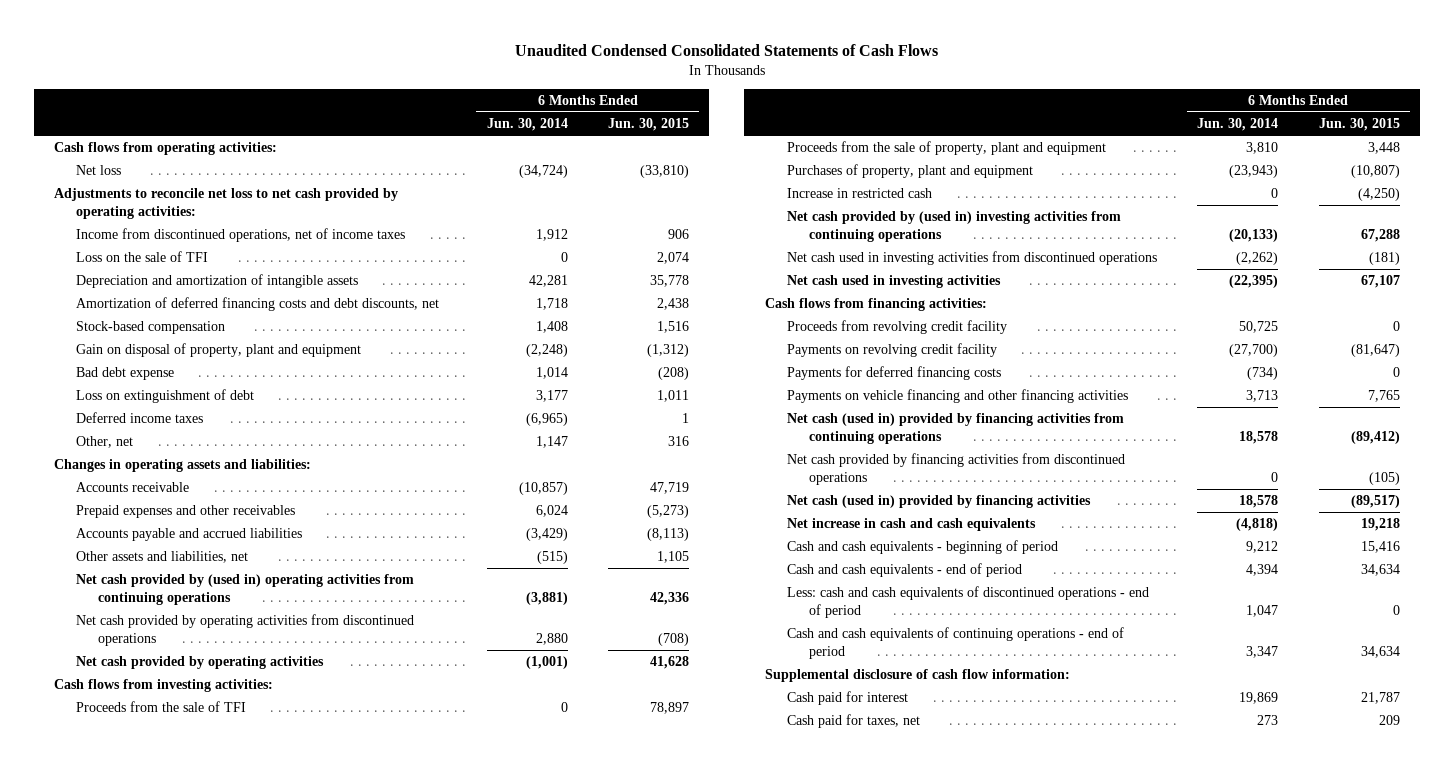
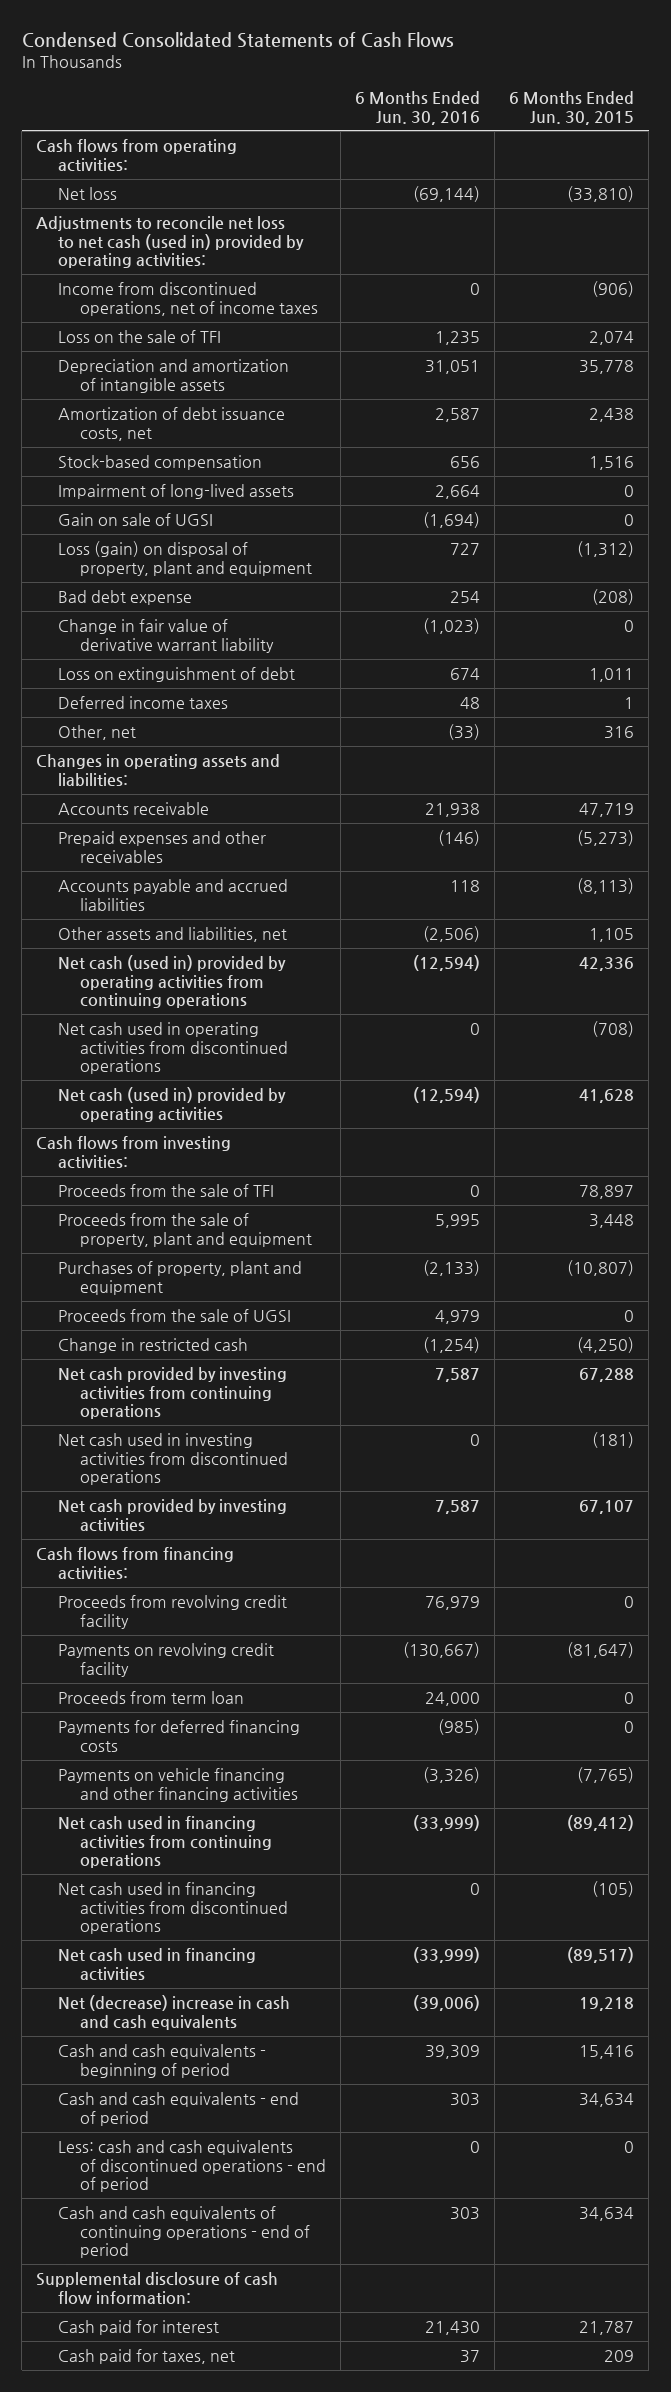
[514,43,938,56] Unaudited Condensed Consolidated Statements of Cash Flows -> [21,32,454,49] Condensed Consolidated Statements of Cash Flows
[486,118,568,132] Jun. 30, 2014 -> none
none -> [355,90,481,125] 6 Months Ended Jun. 30, 2016
[53,188,398,219] Adjustments to reconcile net loss to net cash provided by operating activities: -> [36,215,305,269] Adjustments to reconcile net loss to net cash (used in) provided by operating activities:
[667,229,689,240] 906 -> [592,280,635,297] (906)
[76,297,440,312] Amortization of deferred financing costs and debt discounts, net -> [58,406,286,441] Amortization of debt issuance costs, net
none -> [58,483,295,499] Impairment of long-lived assets
none -> [58,512,214,526] Gain on sale of UGSI
[76,343,362,358] Gain on disposal of property, plant and equipment -> [58,540,312,576] Loss (gain) on disposal of property, plant and equipment
none -> [58,618,274,653] Change in fair value of derivative warrant liability
[76,574,415,605] Net cash provided by (used in) operating activities from continuing operations -> [58,954,287,1009] Net cash (used in) provided by operating activities from continuing operations
[76,614,415,646] Net cash provided by operating activities from discontinued operations -> [58,1021,288,1075] Net cash used in operating activities from discontinued operations
[76,656,325,670] Net cash provided by operating activities -> [58,1086,287,1122] Net cash (used in) provided by operating activities
none -> [58,1308,292,1322] Proceeds from the sale of UGSI
[786,188,932,199] Increase in restricted cash -> [58,1337,249,1353] Change in restricted cash
[786,211,1121,242] Net cash provided by (used in) investing activities from continuing operations -> [58,1366,288,1420] Net cash provided by investing activities from continuing operations
[786,275,1001,289] Net cash used in investing activities -> [58,1498,288,1532] Net cash provided by investing activities
none -> [58,1690,245,1704] Proceeds from term loan
[1367,390,1400,403] 7,765 -> [577,1766,635,1783] (7,765)
[786,413,1124,444] Net cash (used in) provided by financing activities from continuing operations -> [58,1815,272,1869] Net cash used in financing activities from continuing operations
[786,453,1125,485] Net cash provided by financing activities from discontinued operations -> [58,1881,288,1935] Net cash used in financing activities from discontinued operations
[786,495,1091,509] Net cash (used in) provided by financing activities -> [58,1947,257,1981] Net cash used in financing activities
[786,518,1036,532] Net increase in cash and cash equivalents -> [58,1994,291,2030] Net (decrease) increase in cash and cash equivalents

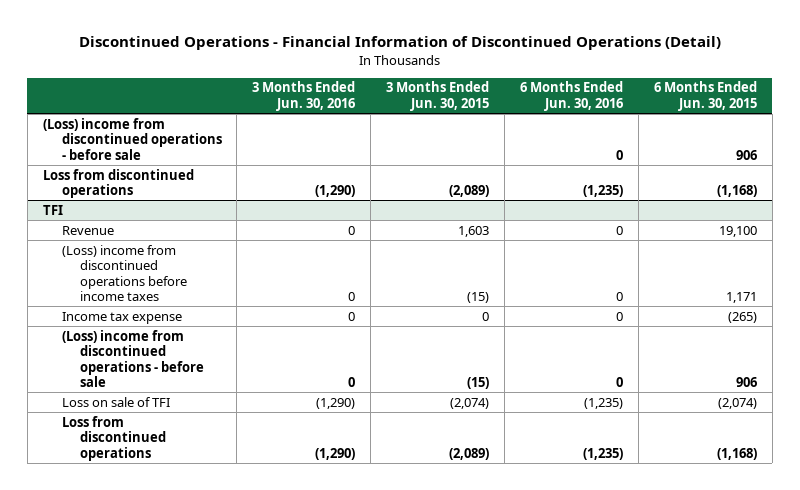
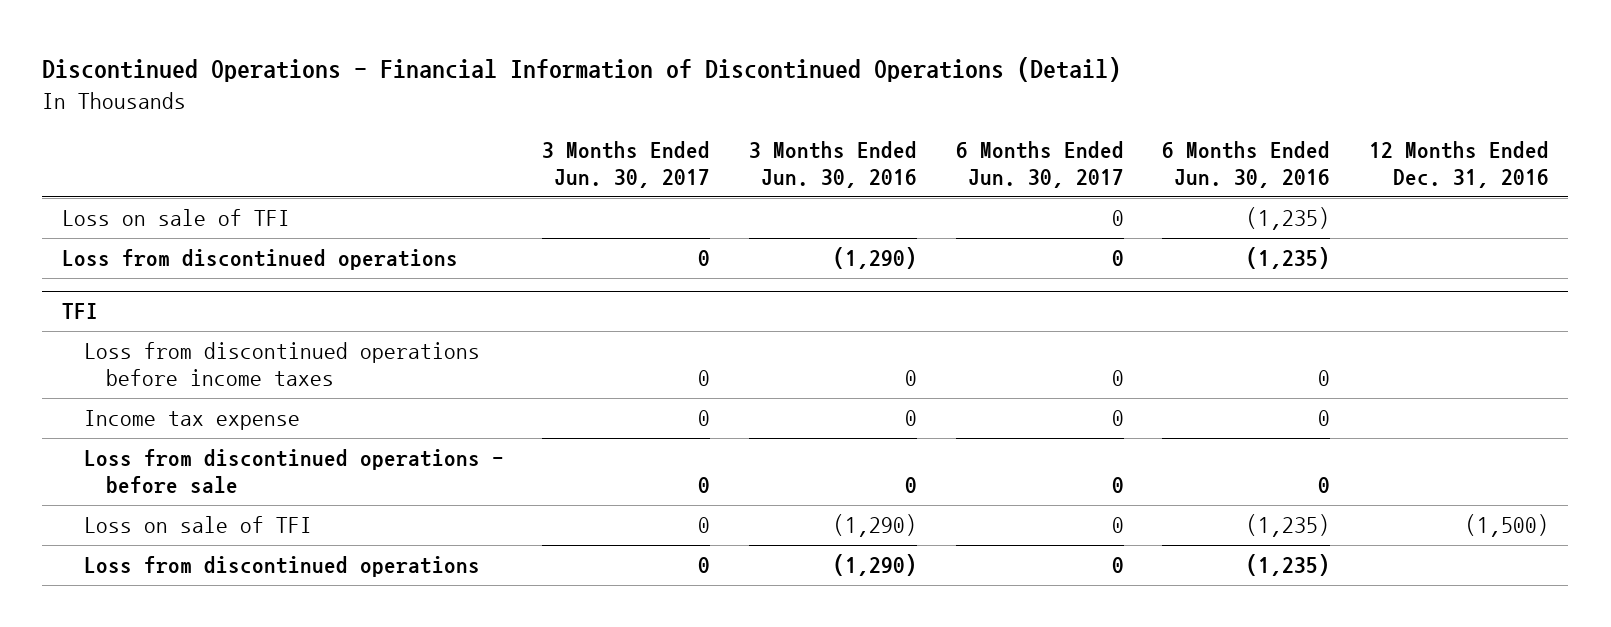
[386,81,490,111] 3 Months Ended Jun. 30, 2015 -> none
[653,81,757,111] 6 Months Ended Jun. 30, 2015 -> none
none -> [542,141,711,188] 3 Months Ended Jun. 30, 2017
none -> [955,141,1124,188] 6 Months Ended Jun. 30, 2017
none -> [1368,141,1549,188] 12 Months Ended Dec. 31, 2016
[42,117,222,160] (Loss) income from discontinued operations - before sale -> none
none -> [61,209,290,227] Loss on sale of TFI
[61,225,114,235] Revenue -> none
[61,244,188,302] (Loss) income from discontinued operations before income taxes -> [83,342,480,386] Loss from discontinued operations before income taxes
[61,329,205,388] (Loss) income from discontinued operations - before sale -> [83,449,504,493] Loss from discontinued operations - before sale

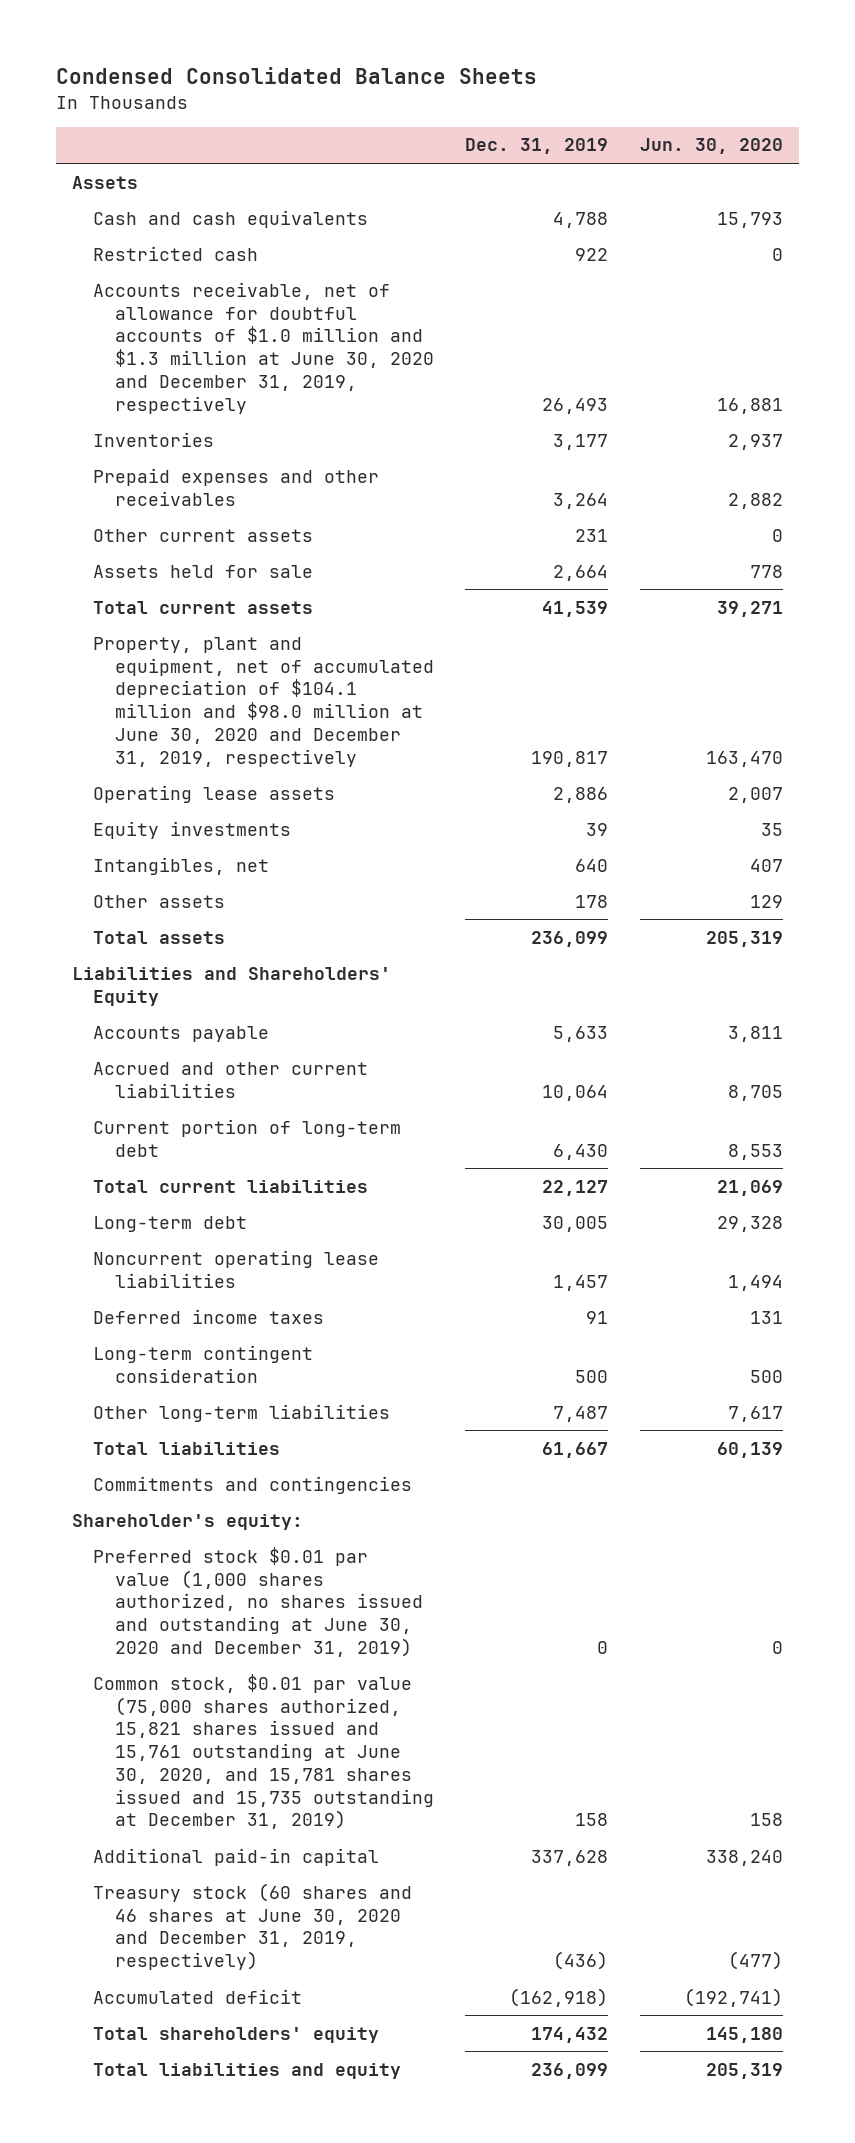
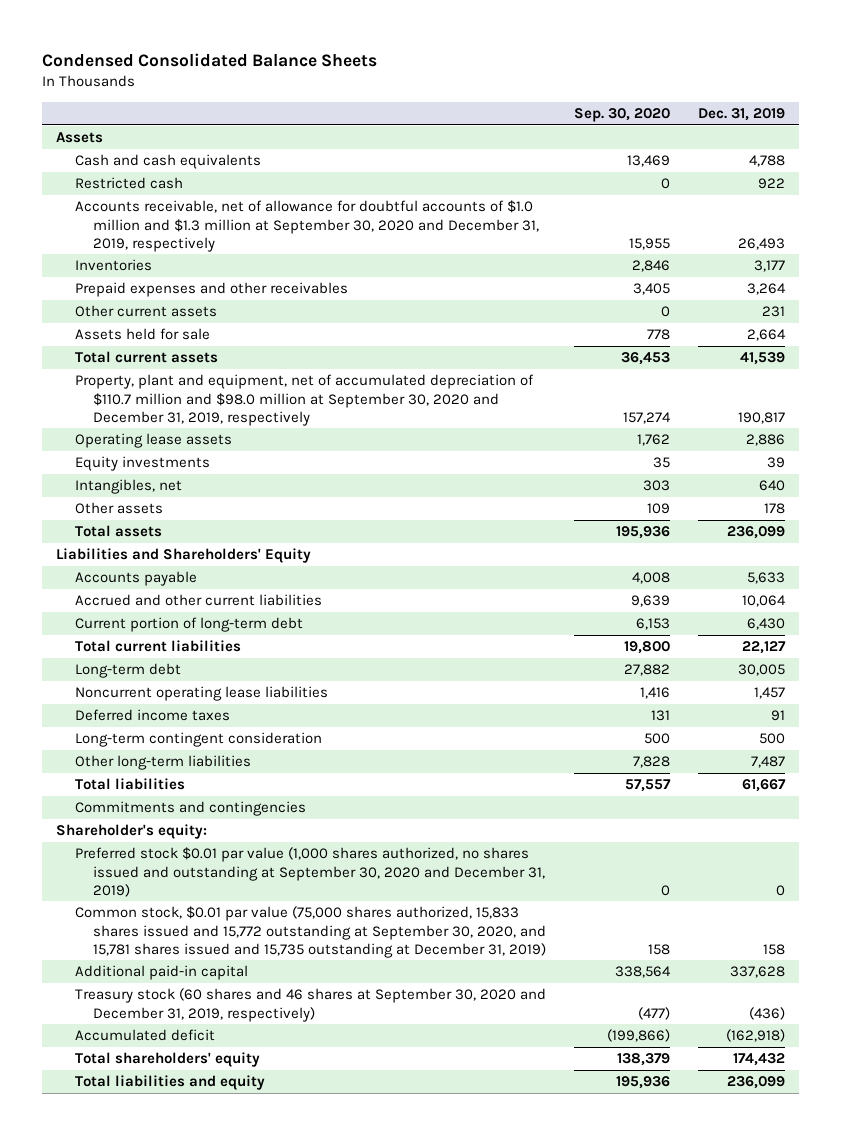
[639,138,783,155] Jun. 30, 2020 -> none
none -> [573,107,670,122] Sep. 30, 2020
[93,281,434,414] Accounts receivable, net of allowance for doubtful accounts of $1.0 million and $1.3 million at June 30, 2020 and December 31, 2019, respectively -> [74,200,540,252] Accounts receivable, net of allowance for doubtful accounts of $1.0 million and $1.3 million at September 30, 2020 and December 31, 2019, respectively
[93,636,434,767] Property, plant and equipment, net of accumulated depreciation of $104.1 million and $98.0 million at June 30, 2020 and December 31, 2019, respectively -> [74,374,534,426] Property, plant and equipment, net of accumulated depreciation of $110.7 million and $98.0 million at September 30, 2020 and December 31, 2019, respectively
[93,1546,423,1657] Preferred stock $0.01 par value (1,000 shares authorized, no shares issued and outstanding at June 30, 2020 and December 31, 2019) -> [74,847,546,897] Preferred stock $0.01 par value (1,000 shares authorized, no shares issued and outstanding at September 30, 2020 and December 31, 2019)
[93,1673,434,1830] Common stock, $0.01 par value (75,000 shares authorized, 15,821 shares issued and 15,761 outstanding at June 30, 2020, and 15,781 shares issued and 15,735 outstanding at December 31, 2019) -> [74,906,547,958] Common stock, $0.01 par value (75,000 shares authorized, 15,833 shares issued and 15,772 outstanding at September 30, 2020, and 15,781 shares issued and 15,735 outstanding at December 31, 2019)
[93,1882,413,1971] Treasury stock (60 shares and 46 shares at June 30, 2020 and December 31, 2019, respectively) -> [74,988,546,1022] Treasury stock (60 shares and 46 shares at September 30, 2020 and December 31, 2019, respectively)

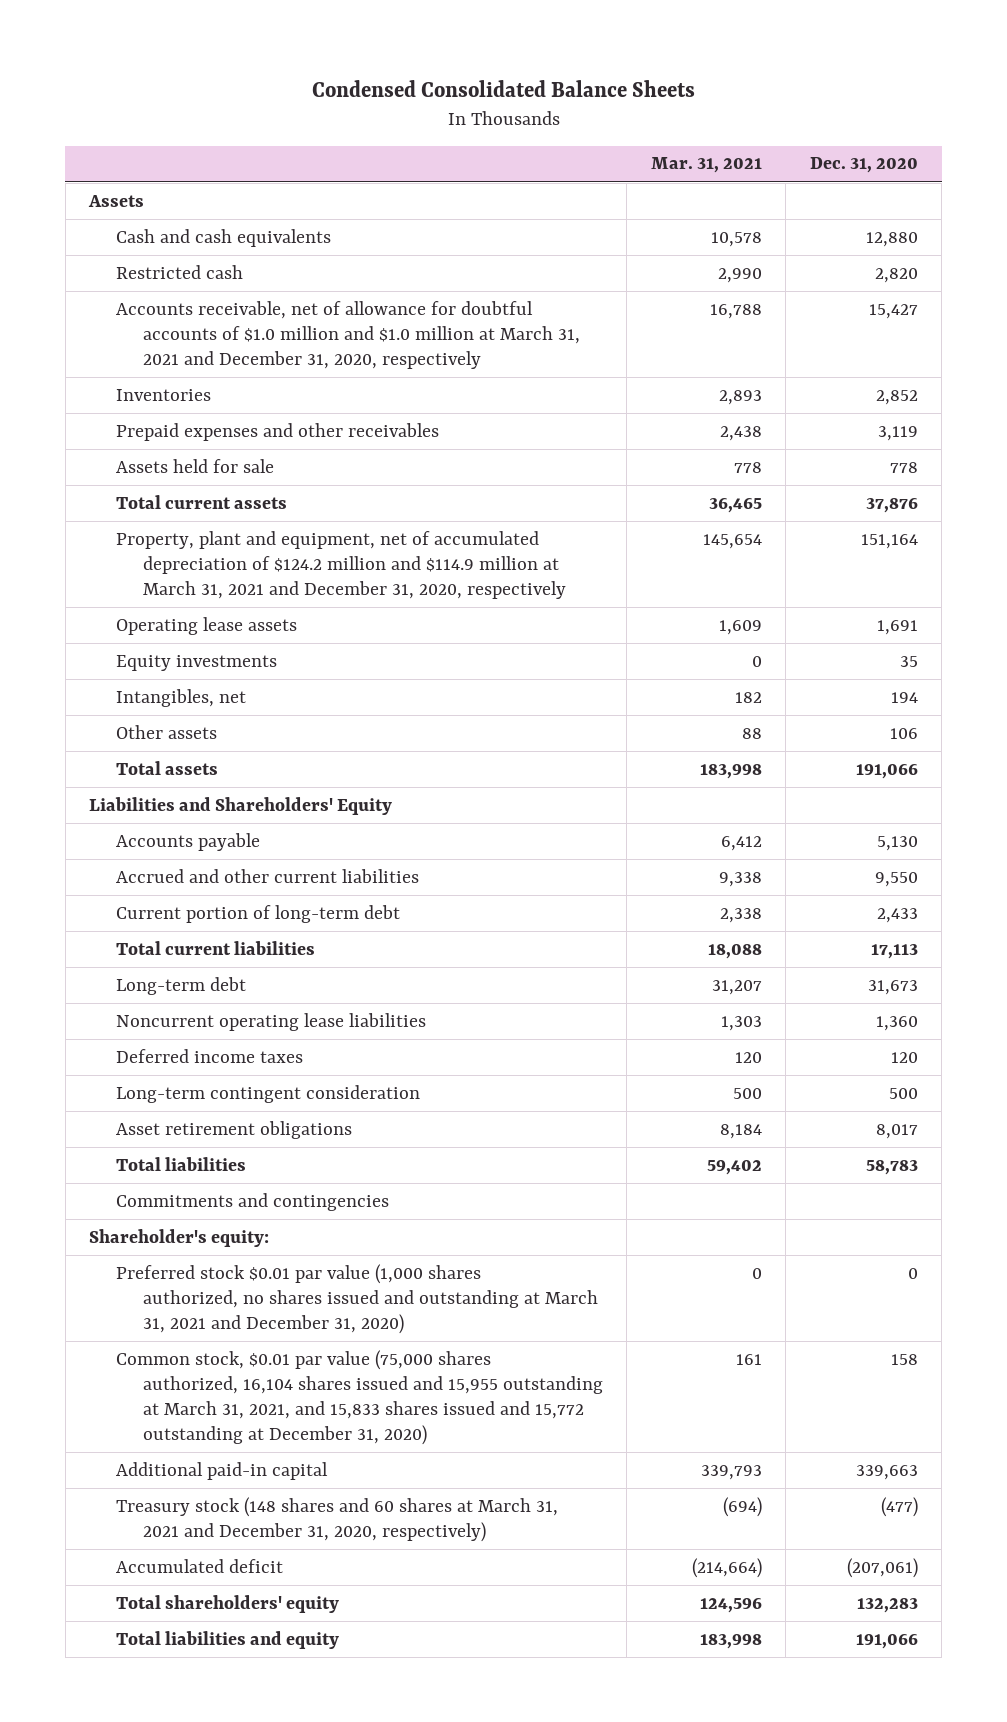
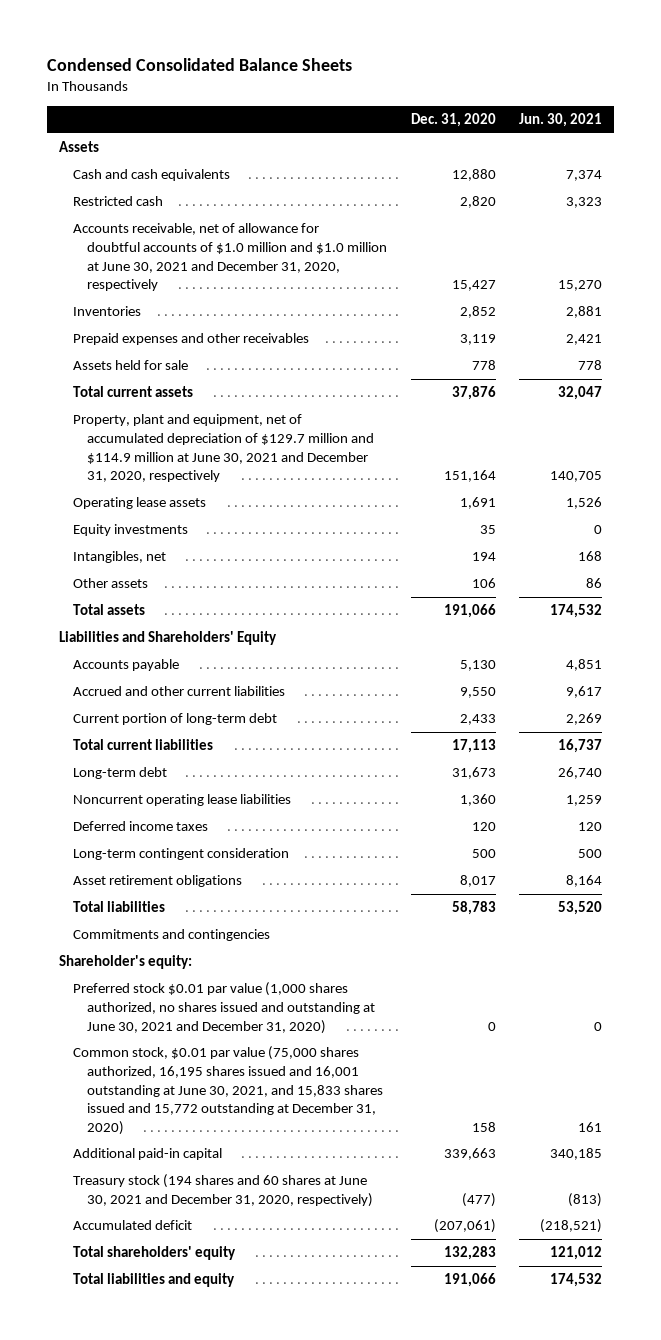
[650,157,762,174] Mar. 31, 2021 -> none
none -> [519,113,603,128] Jun. 30, 2021
[115,300,580,370] Accounts receivable, net of allowance for doubtful accounts of $1.0 million and $1.0 million at March 31, 2021 and December 31, 2020, respectively -> [72,223,387,292] Accounts receivable, net of allowance for doubtful accounts of $1.0 million and $1.0 million at June 30, 2021 and December 31, 2020, respectively
[115,530,566,600] Property, plant and equipment, net of accumulated depreciation of $124.2 million and $114.9 million at March 31, 2021 and December 31, 2020, respectively -> [72,414,374,483] Property, plant and equipment, net of accumulated depreciation of $129.7 million and $114.9 million at June 30, 2021 and December 31, 2020, respectively
[115,1263,598,1335] Preferred stock $0.01 par value (1,000 shares authorized, no shares issued and outstanding at March 31, 2021 and December 31, 2020) -> [72,982,375,1034] Preferred stock $0.01 par value (1,000 shares authorized, no shares issued and outstanding at June 30, 2021 and December 31, 2020)
[115,1349,603,1446] Common stock, $0.01 par value (75,000 shares authorized, 16,104 shares issued and 15,955 outstanding at March 31, 2021, and 15,833 shares issued and 15,772 outstanding at December 31, 2020) -> [72,1046,383,1135] Common stock, $0.01 par value (75,000 shares authorized, 16,195 shares issued and 16,001 outstanding at June 30, 2021, and 15,833 shares issued and 15,772 outstanding at December 31, 2020)
[115,1496,558,1542] Treasury stock (148 shares and 60 shares at March 31, 2021 and December 31, 2020, respectively) -> [72,1174,373,1207] Treasury stock (194 shares and 60 shares at June 30, 2021 and December 31, 2020, respectively)

